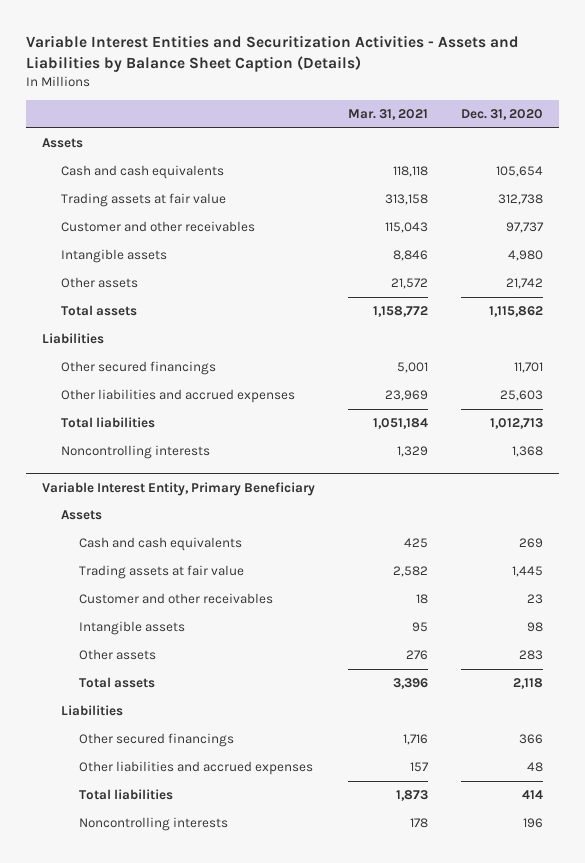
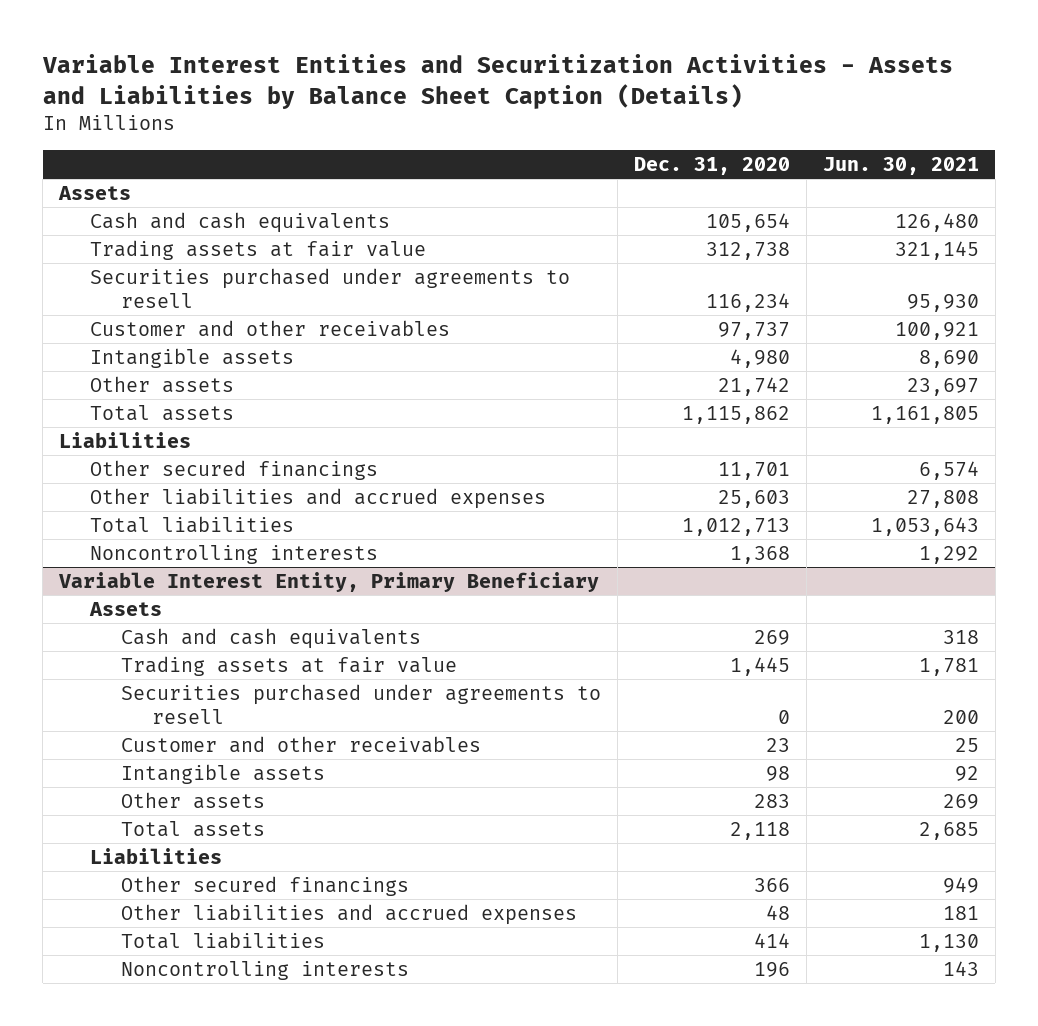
[347,109,428,121] Mar. 31, 2021 -> none
none -> [822,156,979,175] Jun. 30, 2021
none -> [90,268,571,308] Securities purchased under agreements to resell
none -> [121,684,602,724] Securities purchased under agreements to resell

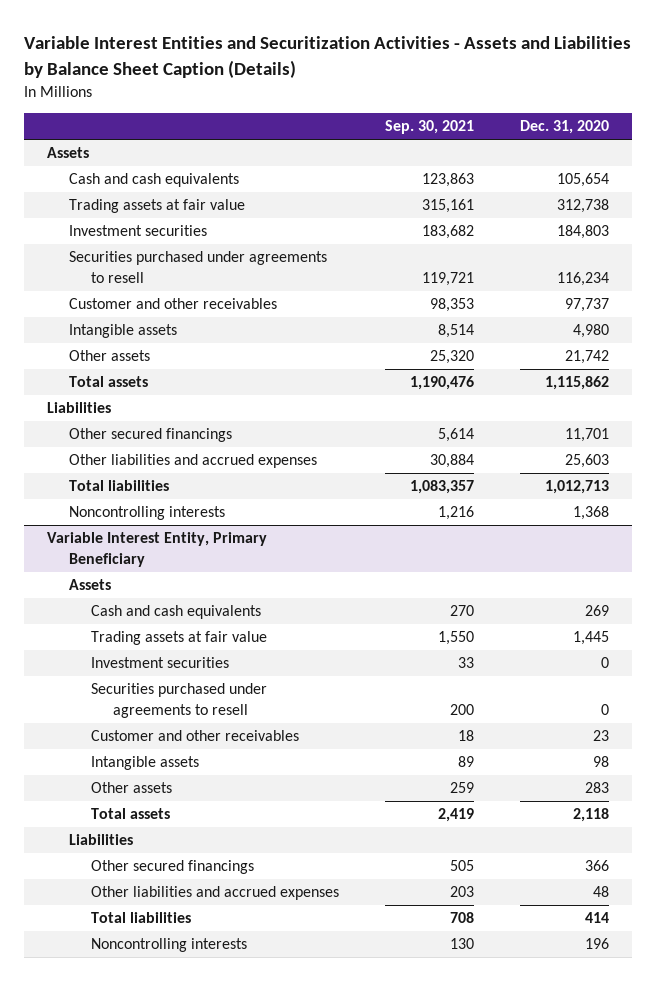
[822,156,979,175] Jun. 30, 2021 -> none
none -> [385,120,475,135] Sep. 30, 2021
none -> [69,225,208,237] Investment securities
none -> [91,657,230,669] Investment securities

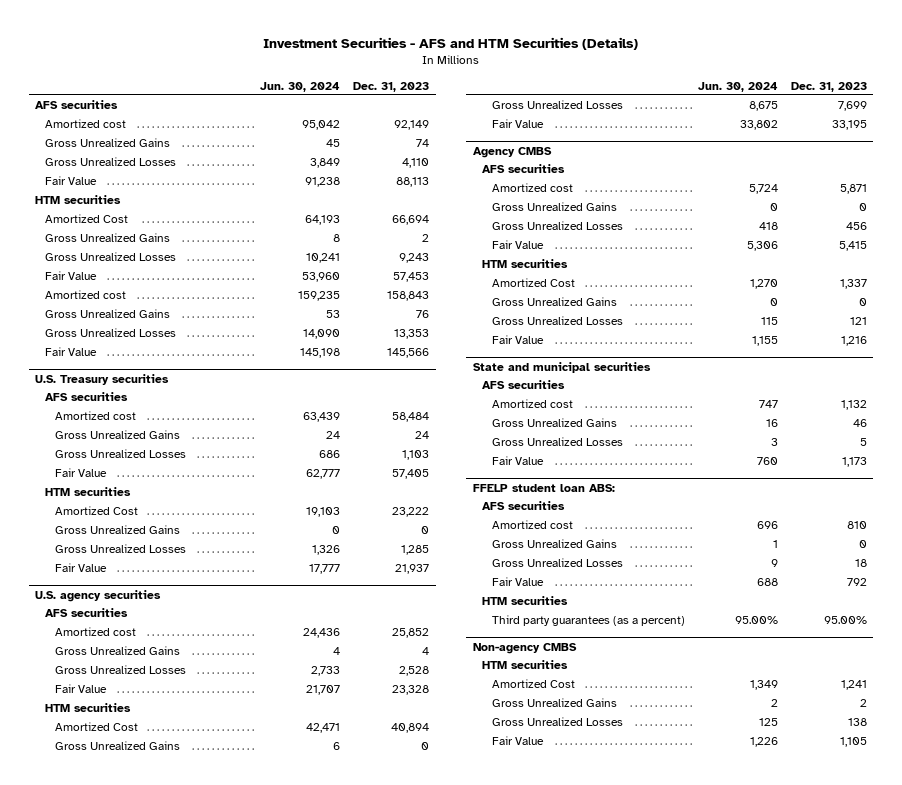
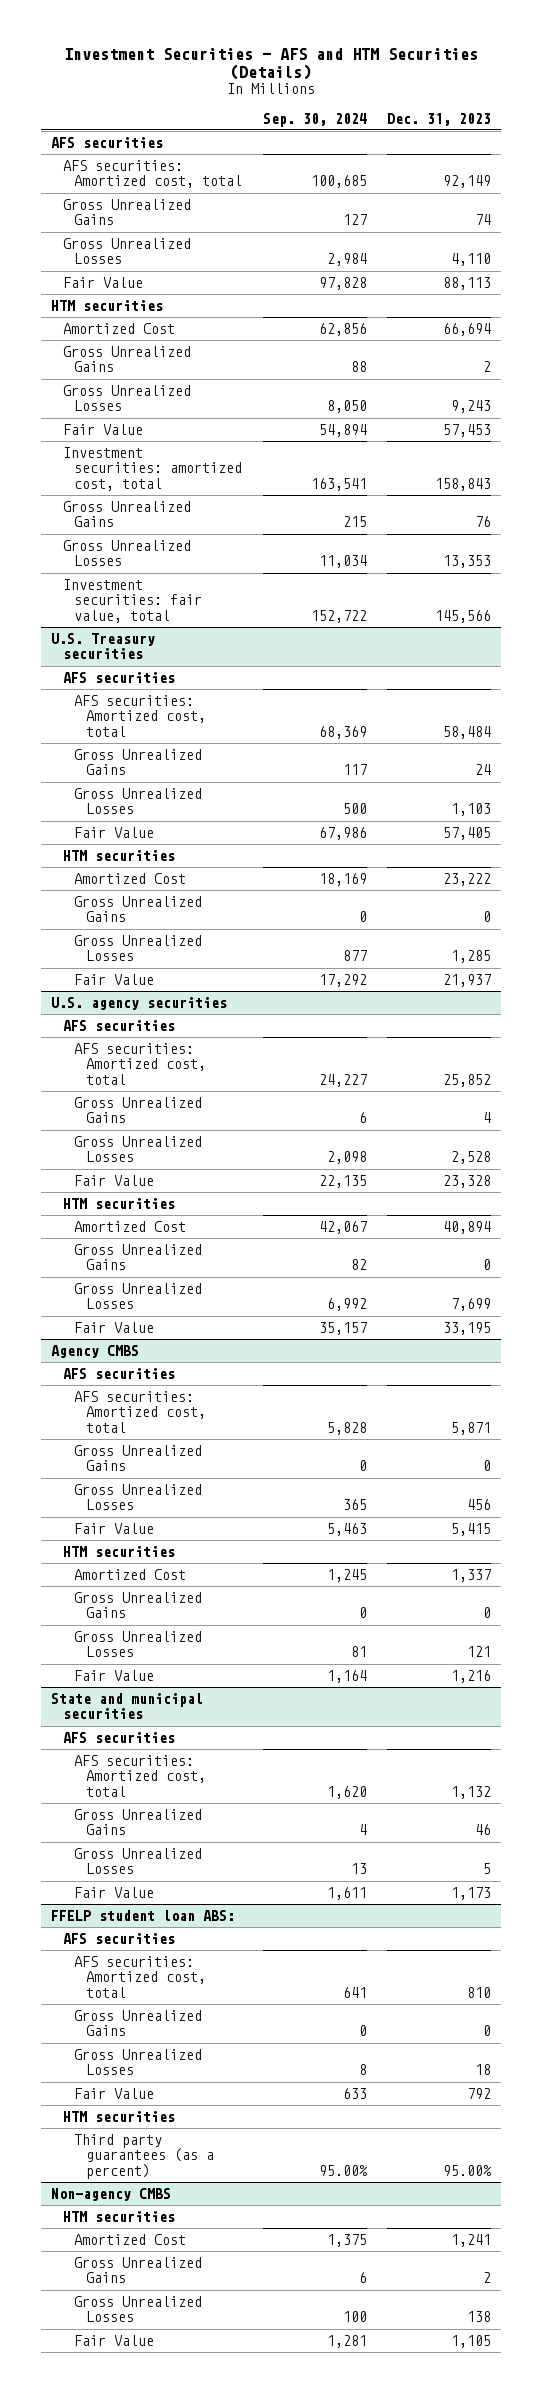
[260,81,341,92] Jun. 30, 2024 -> none
none -> [262,112,367,127] Sep. 30, 2024
[44,119,126,129] Amortized cost -> [62,160,243,189] AFS securities: Amortized cost, total
[44,290,126,300] Amortized cost -> [62,447,243,491] Investment securities: amortized cost, total
[44,347,97,357] Fair Value -> [62,579,203,623] Investment securities: fair value, total
[54,411,136,421] Amortized cost -> [74,695,206,737] AFS securities: Amortized cost, total
[54,627,136,637] Amortized cost -> [74,1043,206,1085] AFS securities: Amortized cost, total
[492,183,574,193] Amortized cost -> [74,1391,206,1433] AFS securities: Amortized cost, total
[492,399,574,409] Amortized cost -> [74,1755,206,1797] AFS securities: Amortized cost, total
[492,520,574,530] Amortized cost -> [74,1956,206,1998] AFS securities: Amortized cost, total

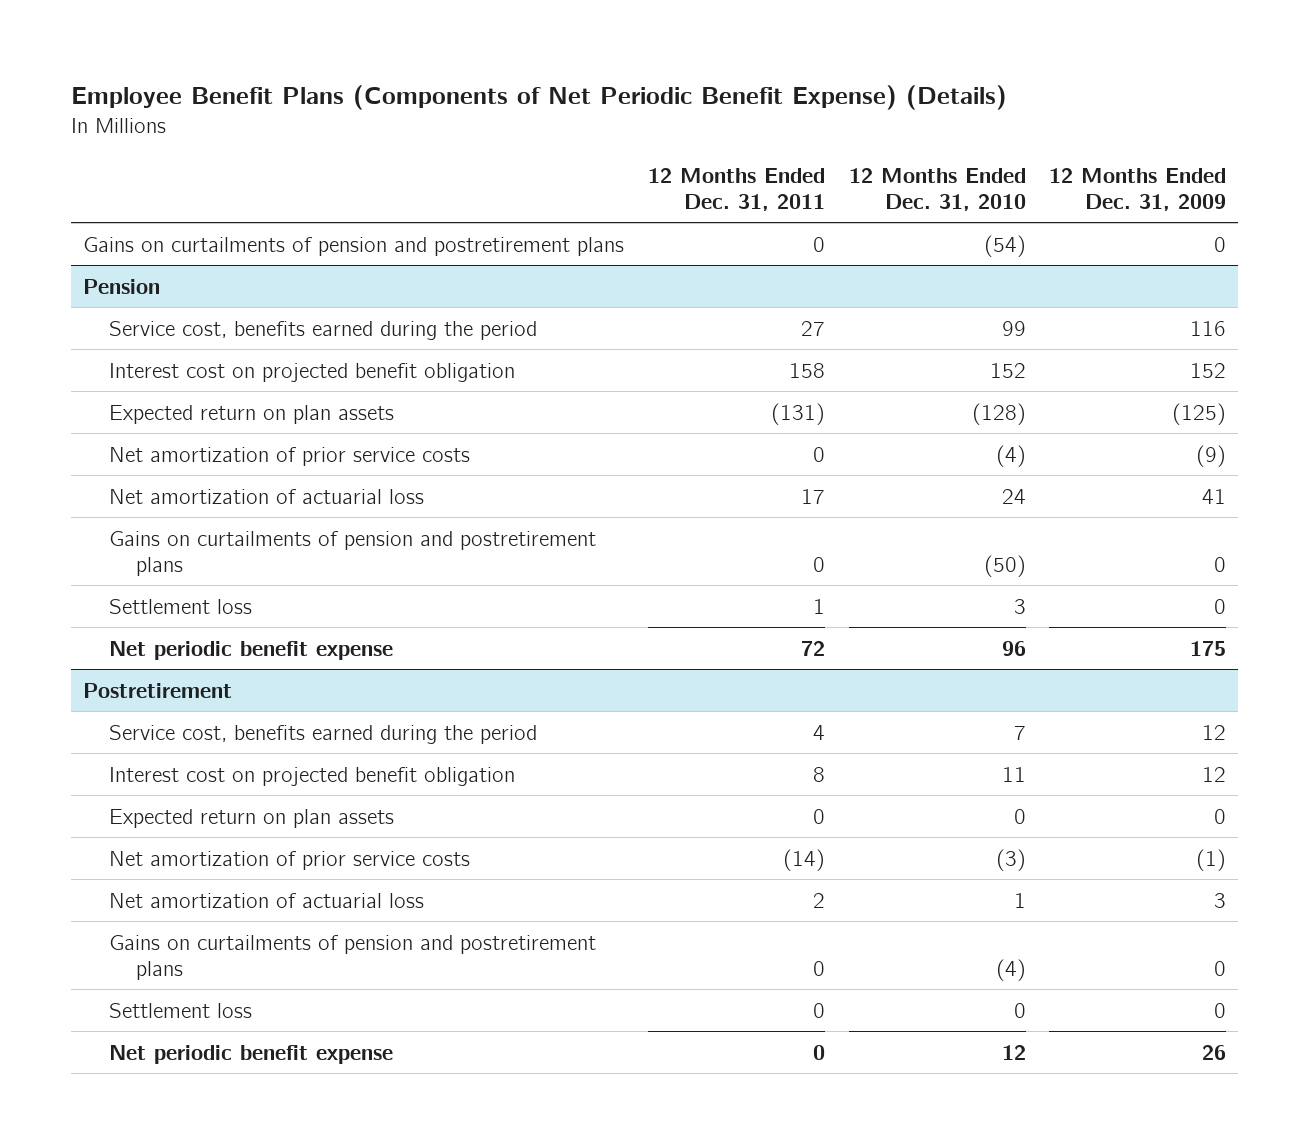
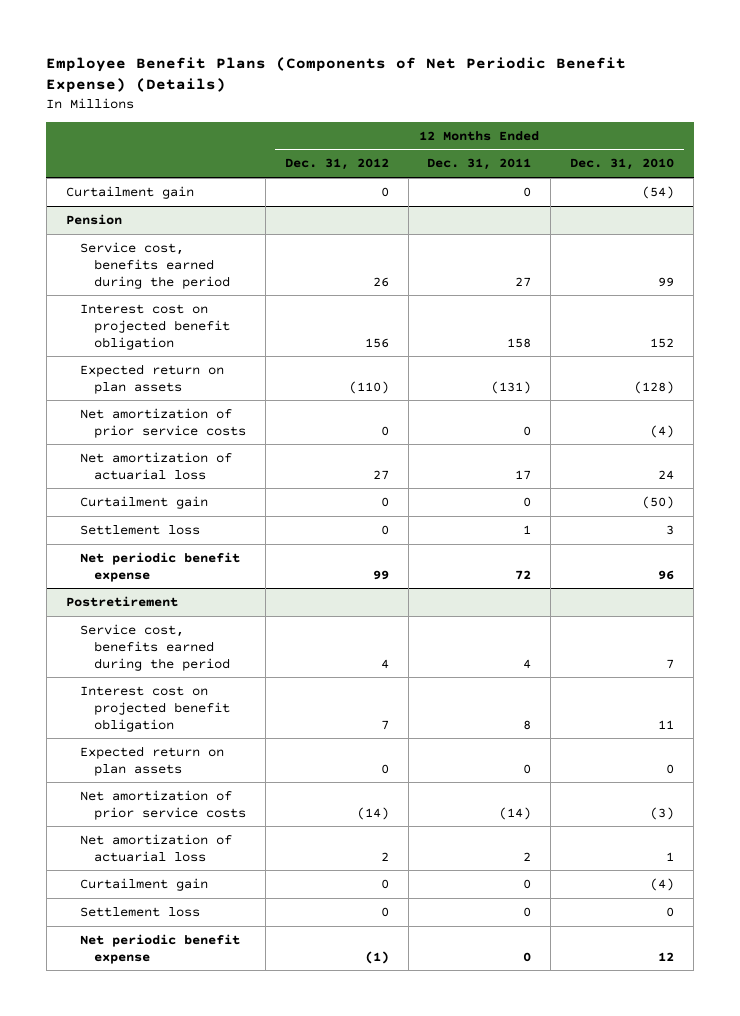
[1049,167,1227,211] 12 Months Ended Dec. 31, 2009 -> none
none -> [284,158,389,171] Dec. 31, 2012
[82,236,624,256] Gains on curtailments of pension and postretirement plans -> [65,185,194,199] Curtailment gain
[109,530,597,576] Gains on curtailments of pension and postretirement plans -> [79,495,208,509] Curtailment gain
[109,934,597,980] Gains on curtailments of pension and postretirement plans -> [79,877,208,891] Curtailment gain

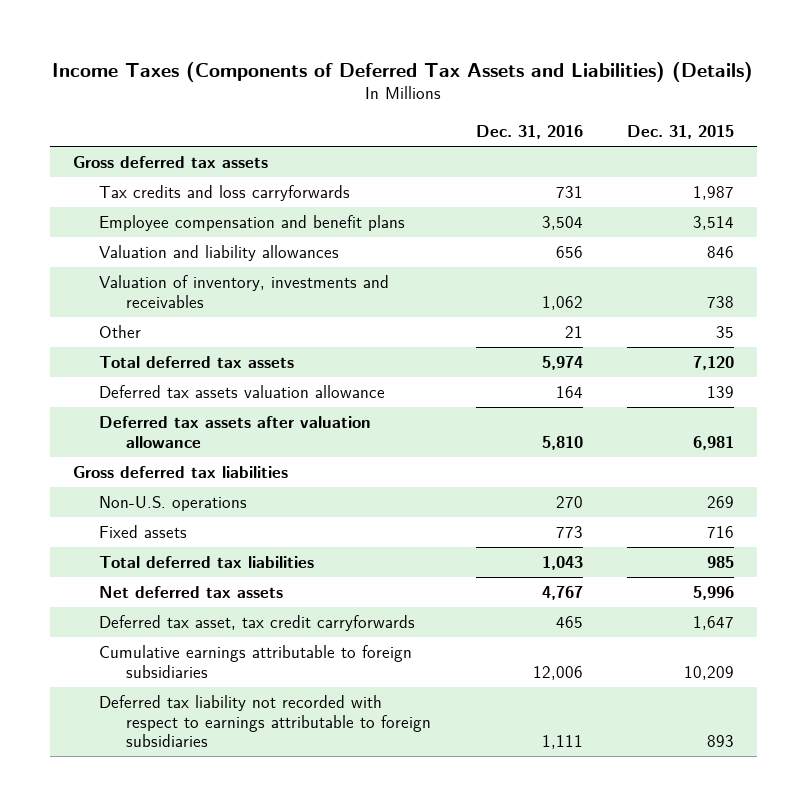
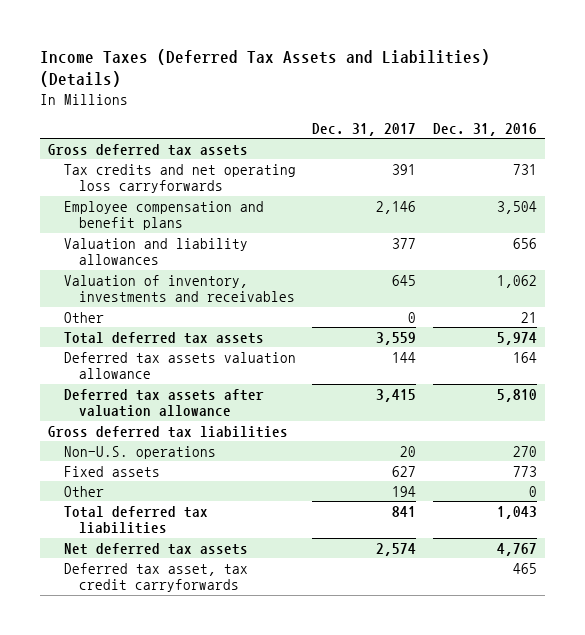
[52,61,754,82] Income Taxes (Components of Deferred Tax Assets and Liabilities) (Details) -> [39,49,490,88] Income Taxes (Deferred Tax Assets and Liabilities) (Details)
[627,125,735,140] Dec. 31, 2015 -> none
none -> [312,122,417,136] Dec. 31, 2017
[99,184,351,201] Tax credits and loss carryforwards -> [63,163,296,194] Tax credits and net operating loss carryforwards
none -> [63,485,104,497] Other
[99,644,413,678] Cumulative earnings attributable to foreign subsidiaries -> none
[99,694,431,748] Deferred tax liability not recorded with respect to earnings attributable to foreign subsidiaries -> none

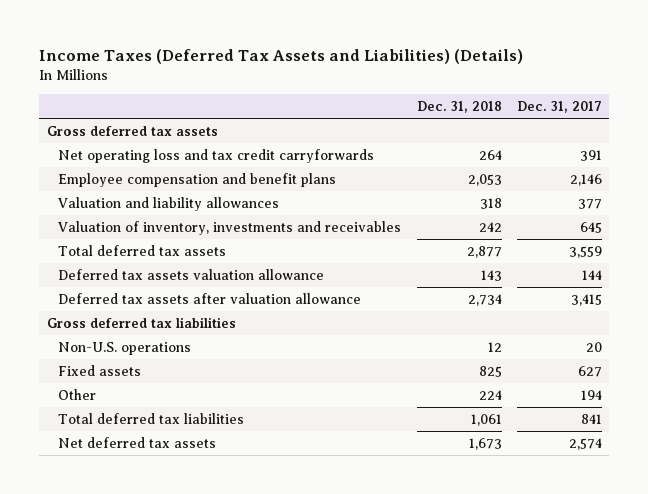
[432,122,537,136] Dec. 31, 2016 -> none
none -> [416,101,502,114] Dec. 31, 2018
[63,163,296,194] Tax credits and net operating loss carryforwards -> [58,148,375,163] Net operating loss and tax credit carryforwards
[63,311,104,323] Other -> none
[63,562,248,593] Deferred tax asset, tax credit carryforwards -> none

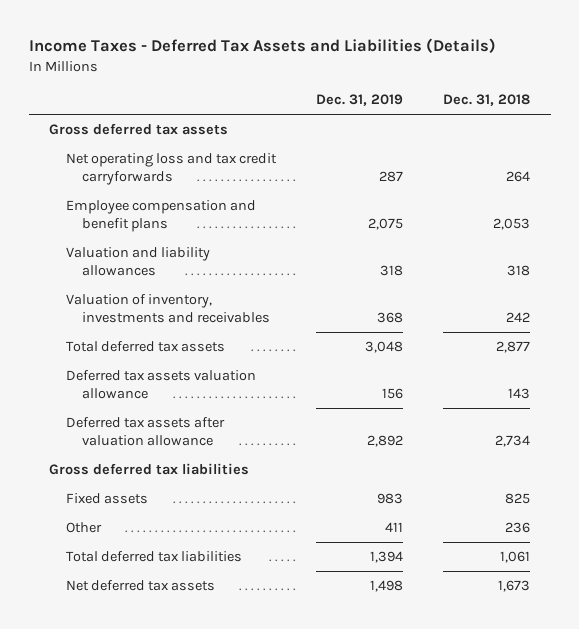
[38,48,523,64] Income Taxes (Deferred Tax Assets and Liabilities) (Details) -> [28,38,496,54] Income Taxes - Deferred Tax Assets and Liabilities (Details)
[516,101,602,114] Dec. 31, 2017 -> none
none -> [315,94,403,107] Dec. 31, 2019
[58,341,192,355] Non-U.S. operations -> none
[478,389,502,400] 224 -> [505,522,531,534] 236

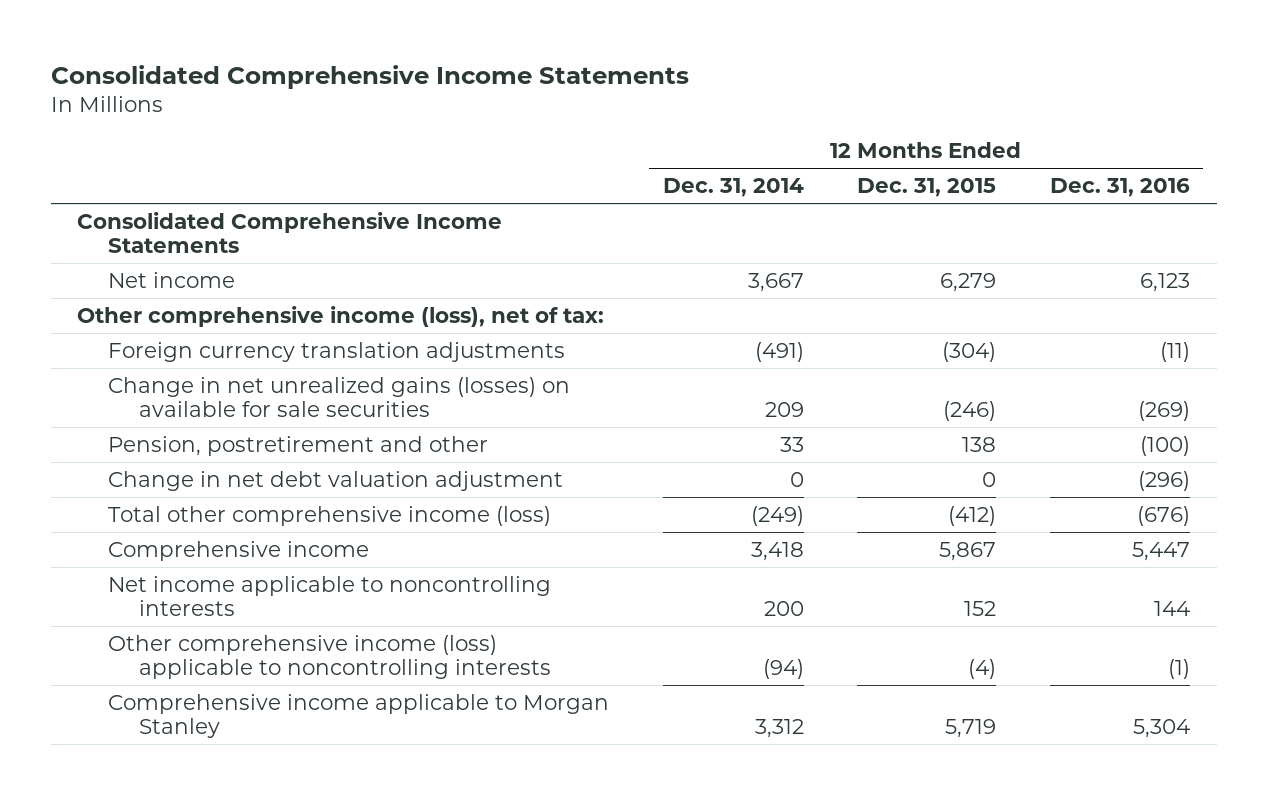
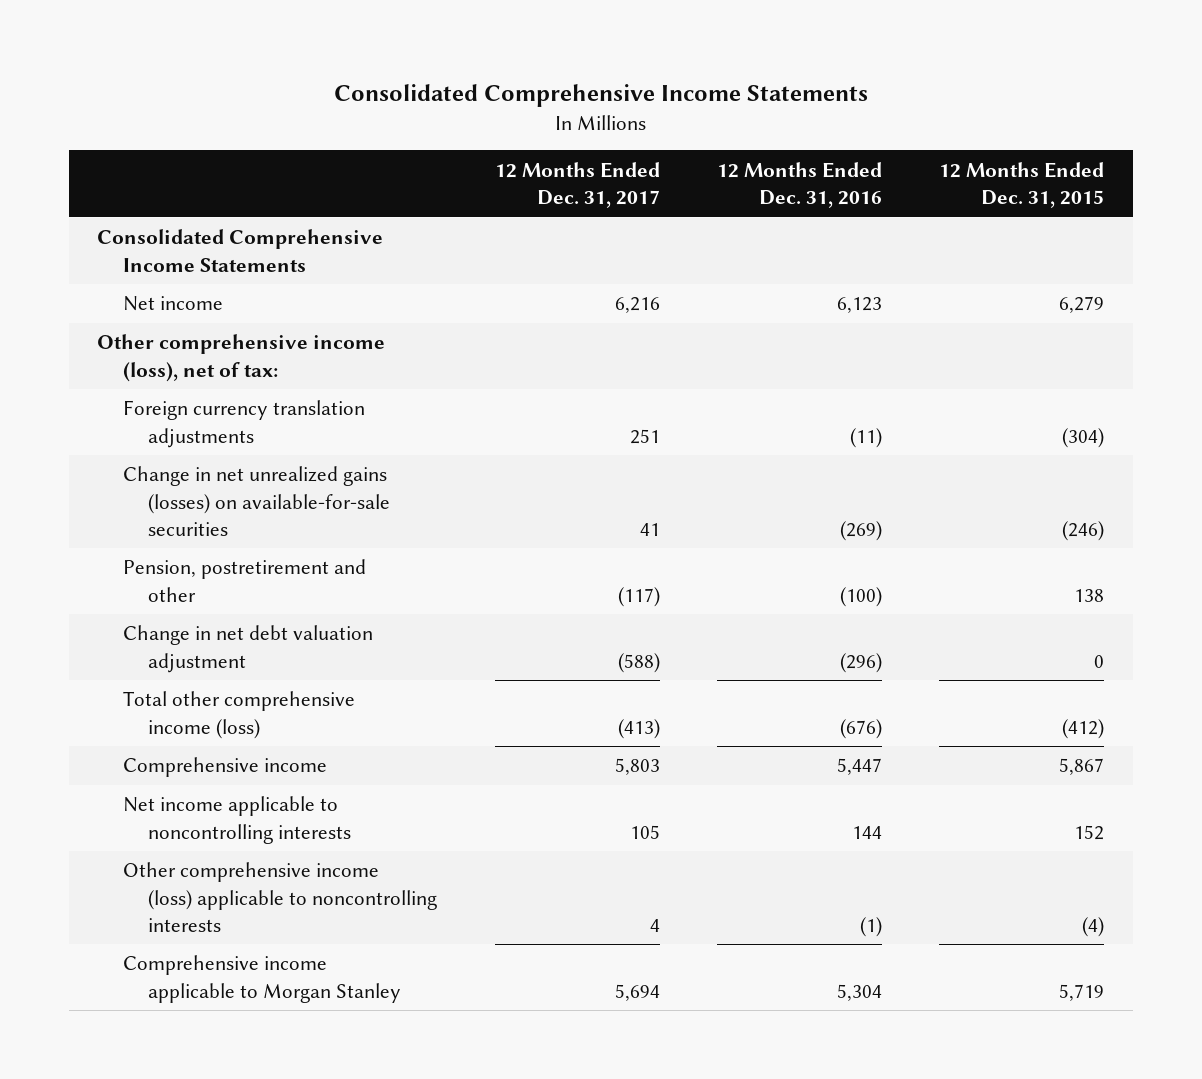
[662,178,804,198] Dec. 31, 2014 -> none
none -> [494,161,660,209] 12 Months Ended Dec. 31, 2017
[108,376,571,418] Change in net unrealized gains (losses) on available for sale securities -> [122,466,391,536] Change in net unrealized gains (losses) on available-for-sale securities

